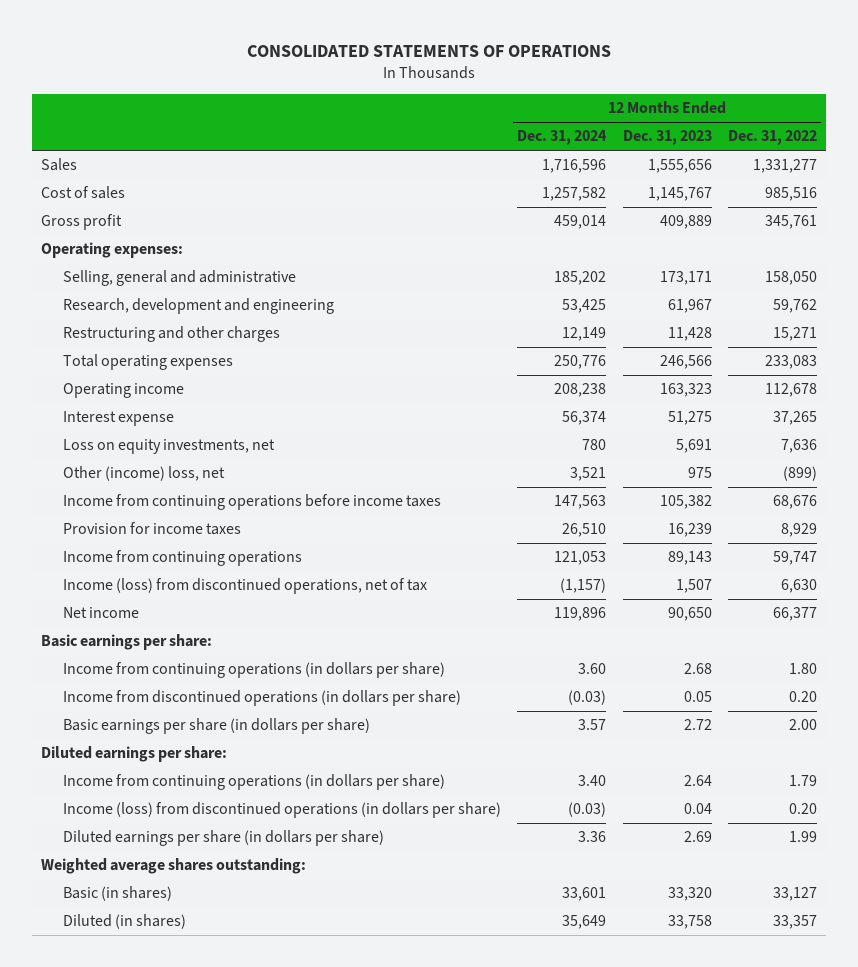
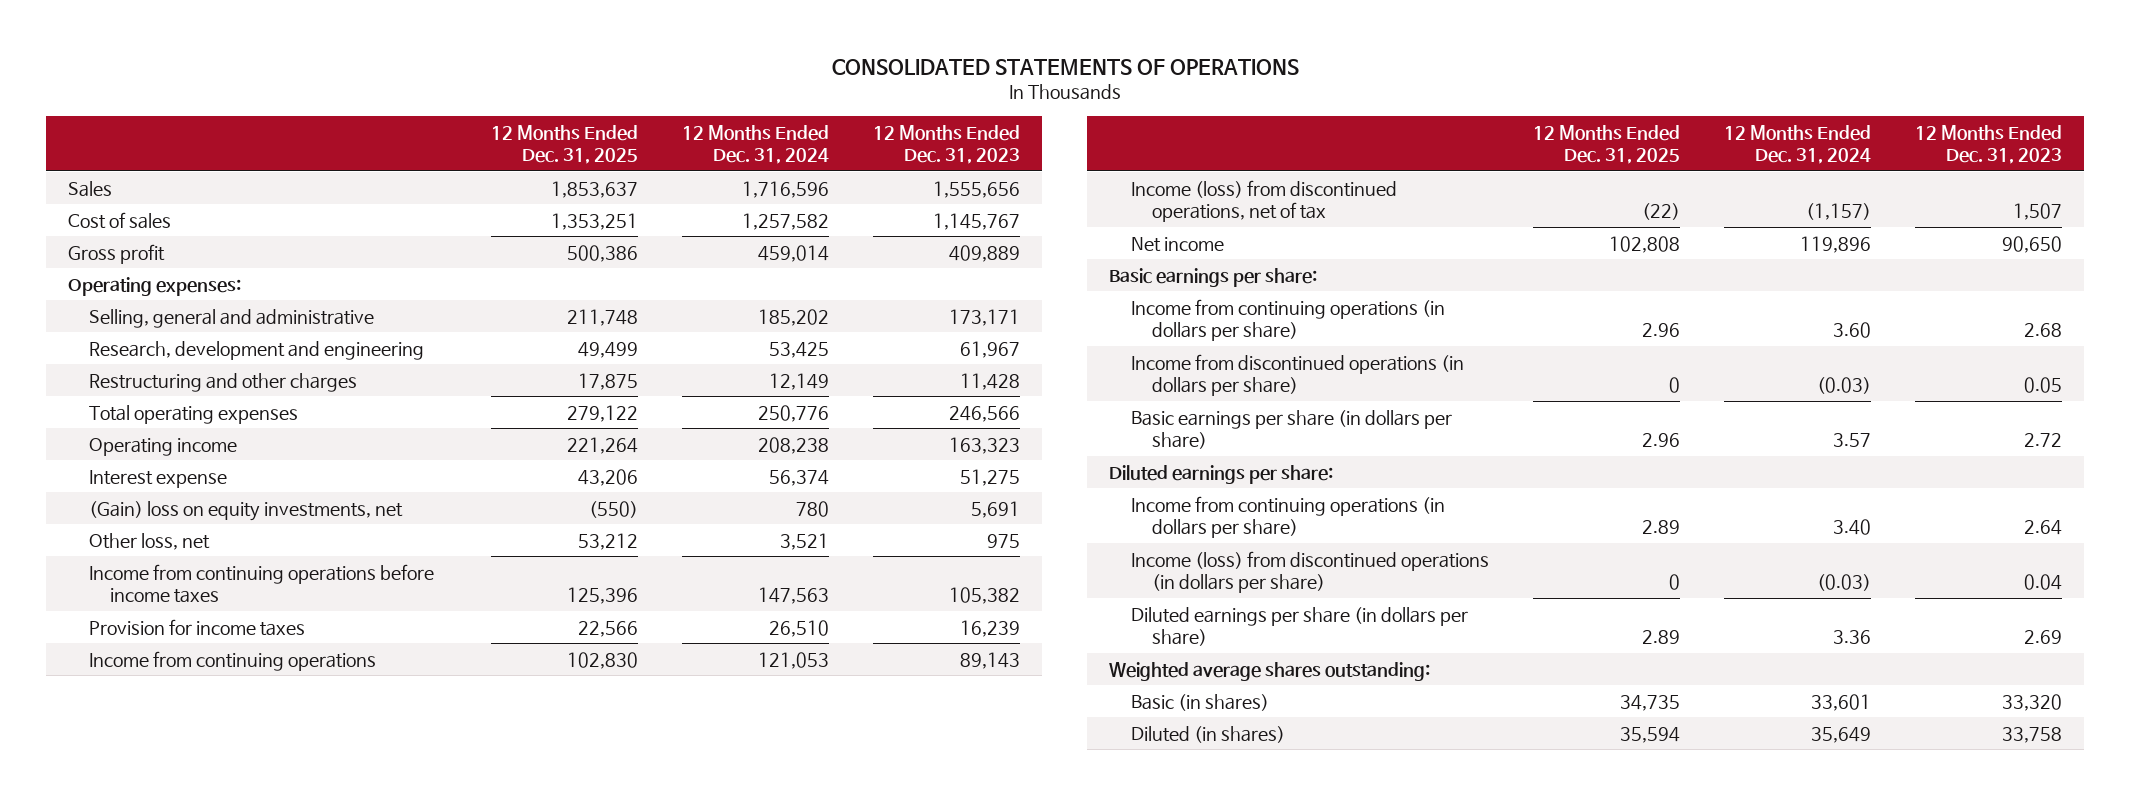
[728,130,818,146] Dec. 31, 2022 -> none
none -> [490,124,638,165] 12 Months Ended Dec. 31, 2025
[62,439,275,455] Loss on equity investments, net -> [88,500,403,521] (Gain) loss on equity investments, net
[62,466,225,482] Other (income) loss, net -> [88,532,210,550] Other loss, net

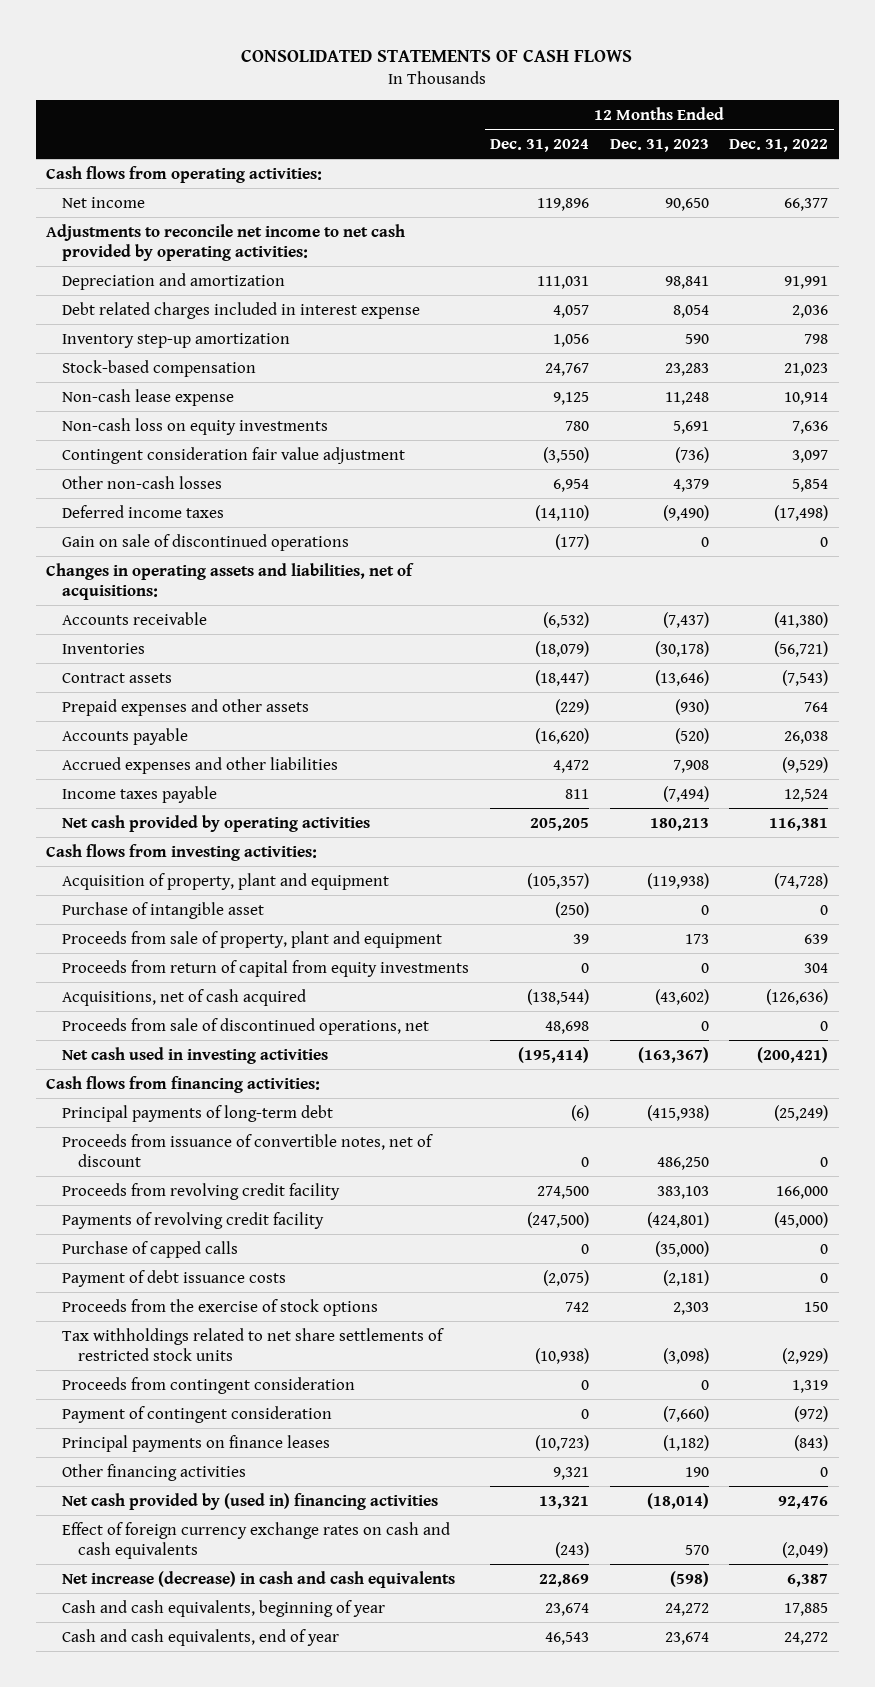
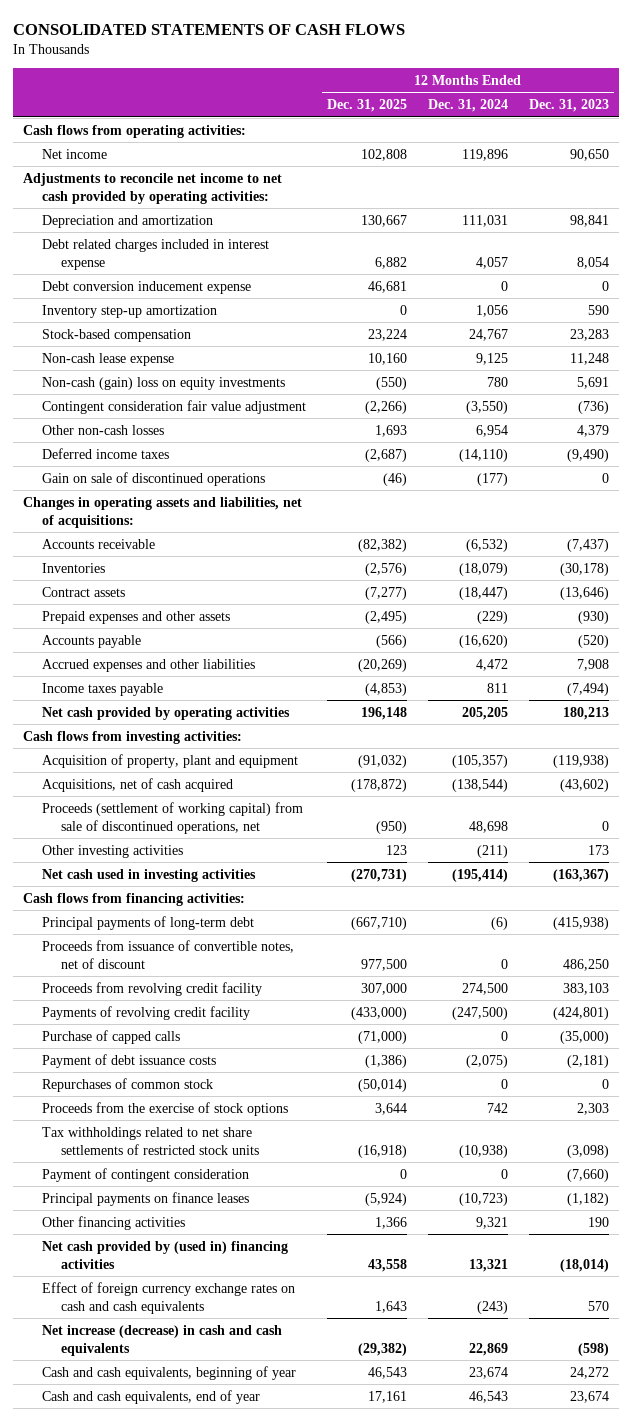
[729,138,829,152] Dec. 31, 2022 -> none
none -> [326,99,407,113] Dec. 31, 2025
none -> [42,280,252,294] Debt conversion inducement expense
[62,417,329,435] Non-cash loss on equity investments -> [42,376,286,390] Non-cash (gain) loss on equity investments
[62,901,265,919] Purchase of intangible asset -> none
[62,930,443,948] Proceeds from sale of property, plant and equipment -> none
[62,959,470,977] Proceeds from return of capital from equity investments -> none
[62,1017,430,1035] Proceeds from sale of discontinued operations, net -> [42,801,304,834] Proceeds (settlement of working capital) from sale of discontinued operations, net
none -> [42,844,184,858] Other investing activities
none -> [42,1077,214,1092] Repurchases of common stock
[62,1376,356,1394] Proceeds from contingent consideration -> none

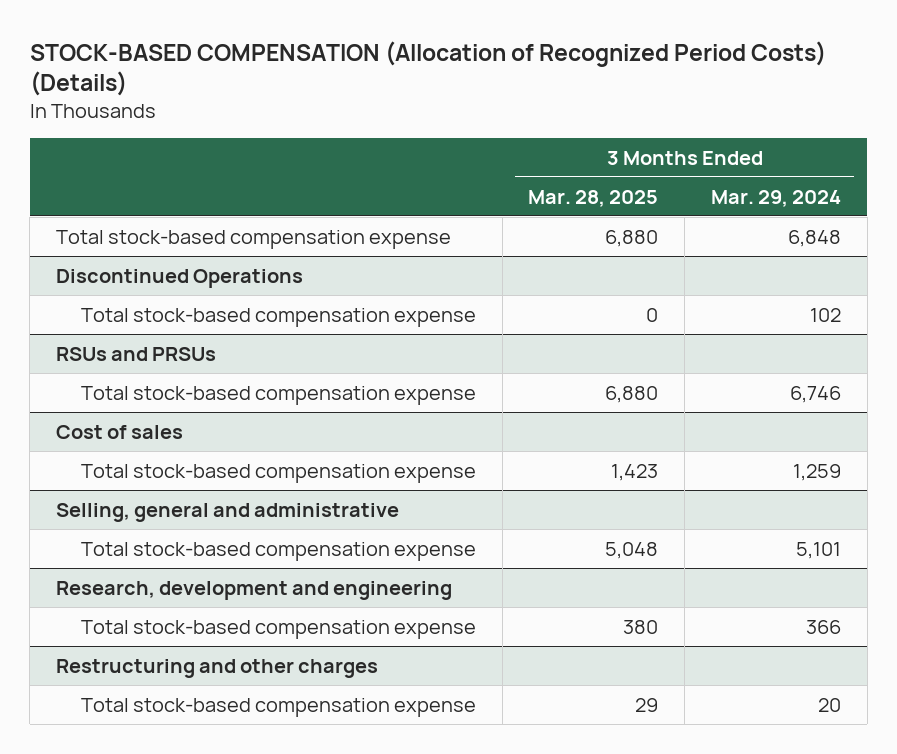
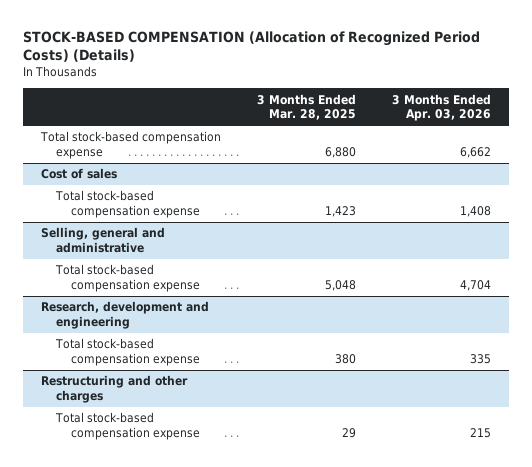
[711,189,842,207] Mar. 29, 2024 -> none
none -> [391,93,491,122] 3 Months Ended Apr. 03, 2026
[56,268,304,288] Discontinued Operations -> none
[80,307,476,327] Total stock-based compensation expense -> none
[56,346,217,361] RSUs and PRSUs -> none
[80,385,476,405] Total stock-based compensation expense -> none

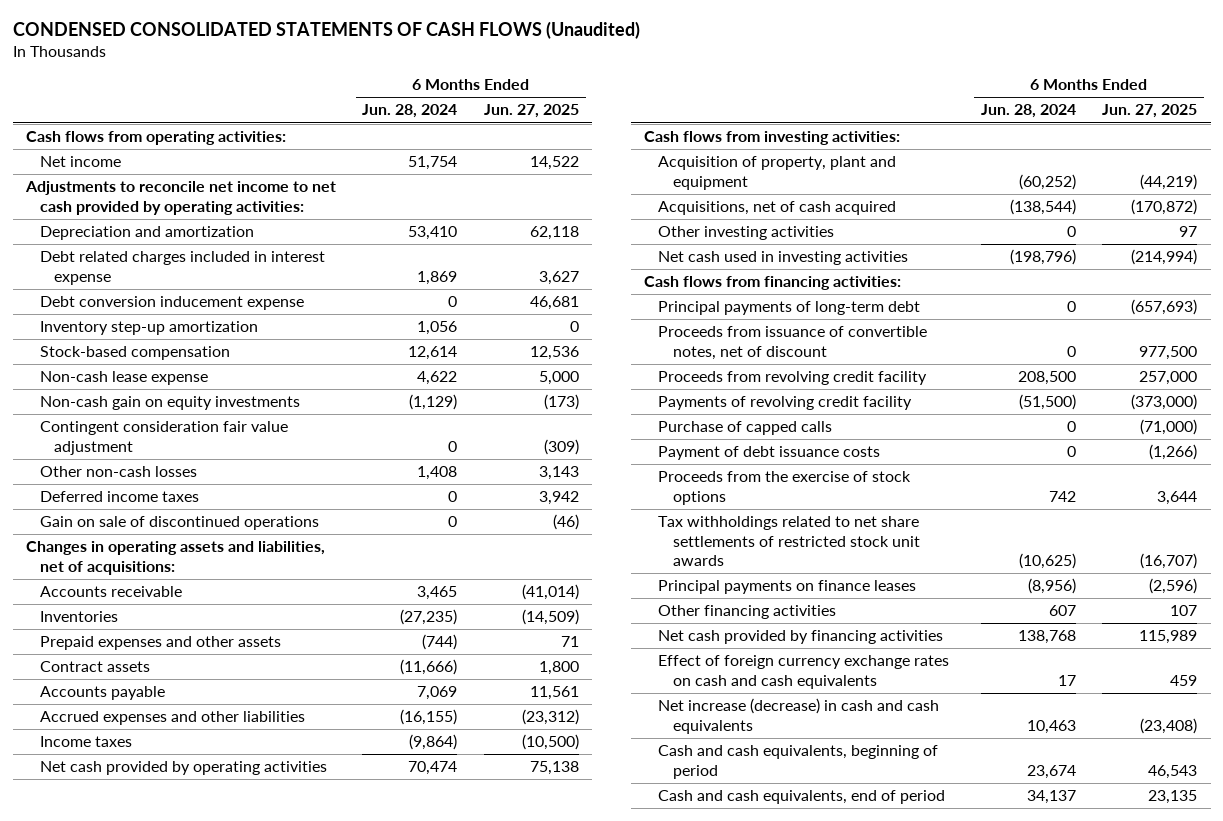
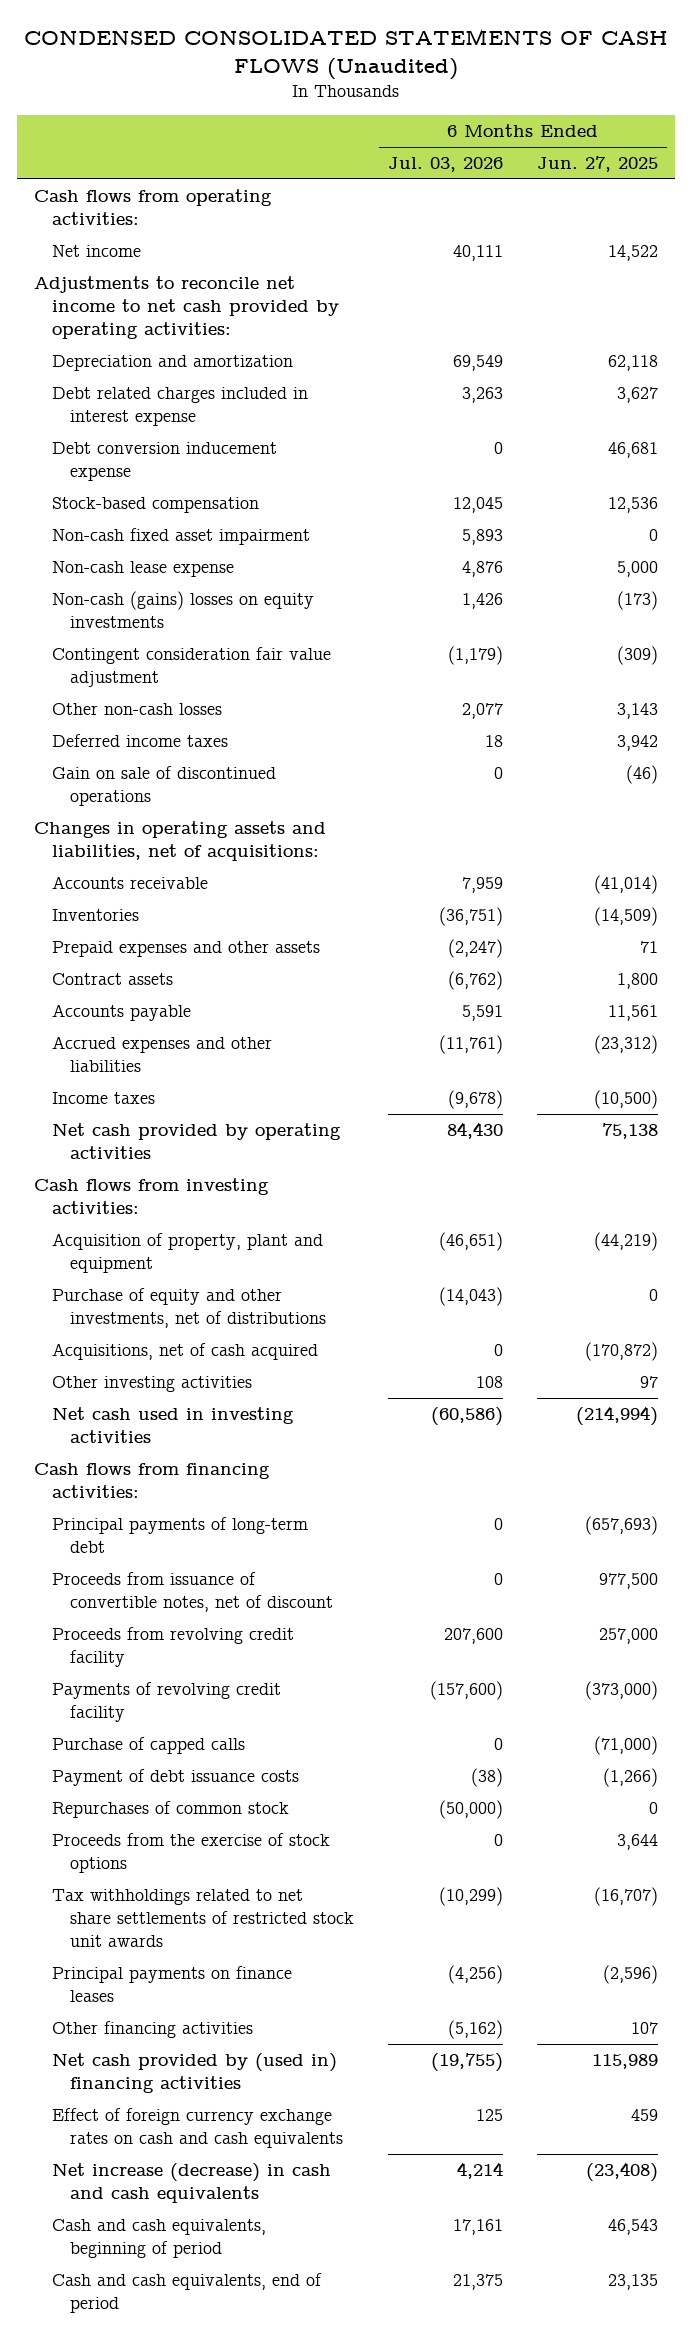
[362,104,458,119] Jun. 28, 2024 -> none
none -> [387,157,503,173] Jul. 03, 2026
[40,321,259,336] Inventory step-up amortization -> none
none -> [52,528,311,546] Non-cash fixed asset impairment
[40,396,301,411] Non-cash gain on equity investments -> [52,591,315,629] Non-cash (gains) losses on equity investments
none -> [52,1288,326,1329] Purchase of equity and other investments, net of distributions
none -> [52,1801,290,1819] Repurchases of common stock
[658,630,944,645] Net cash provided by financing activities -> [52,2053,338,2094] Net cash provided by (used in) financing activities

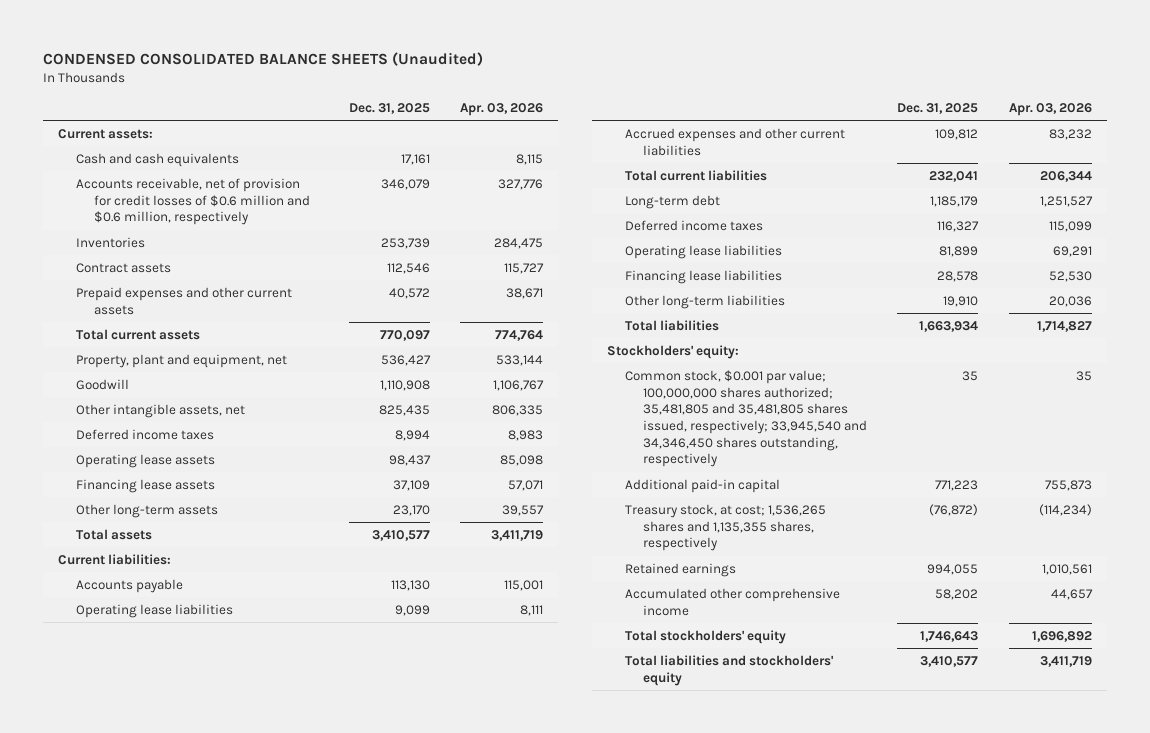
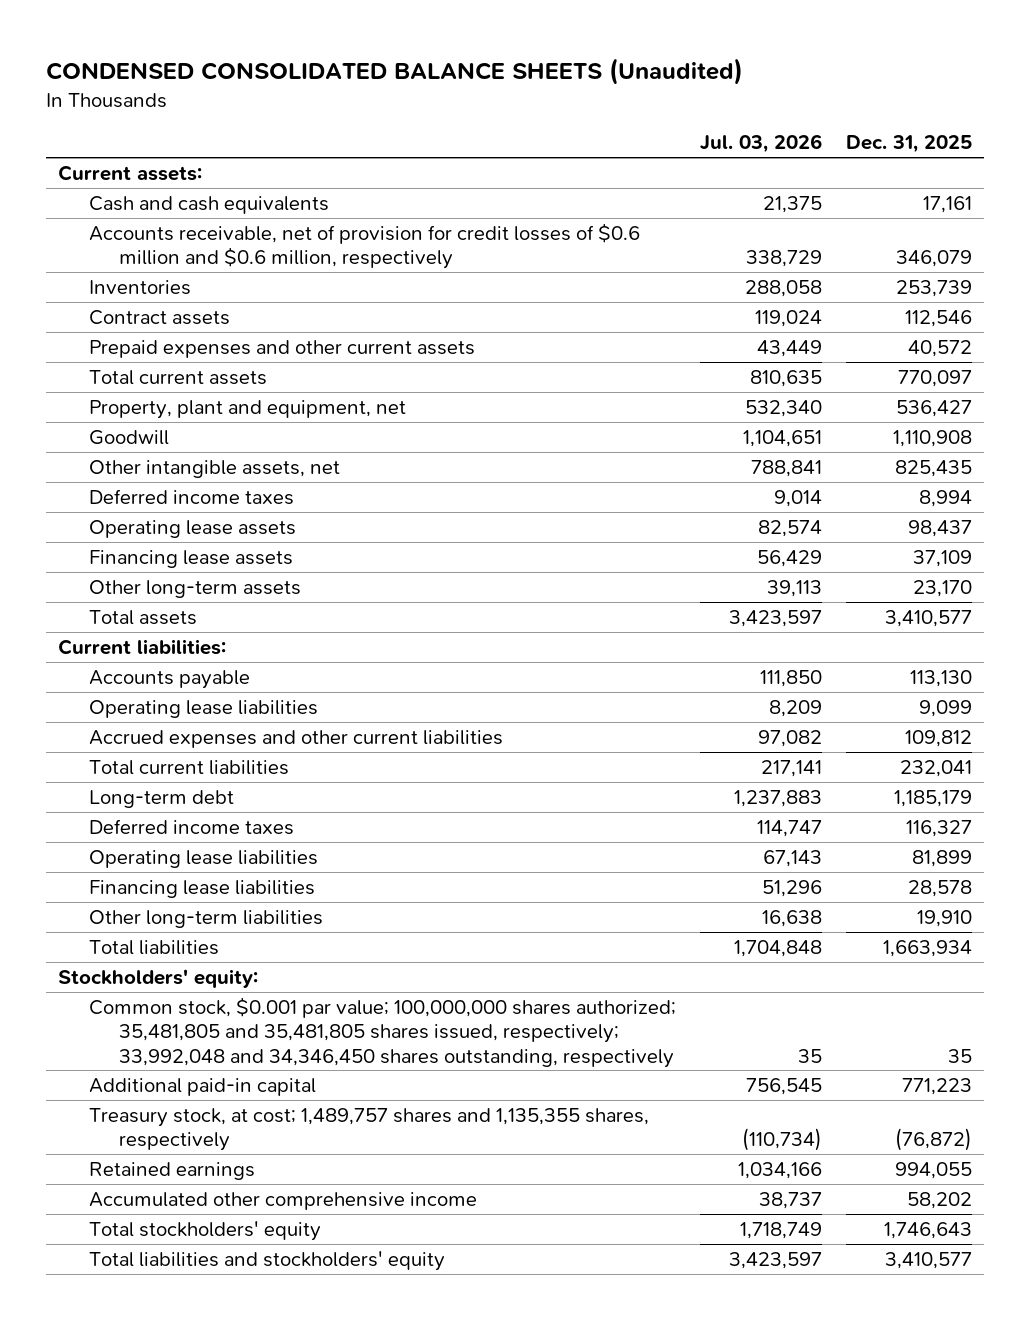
[460,102,544,116] Apr. 03, 2026 -> none
none -> [699,134,822,154] Jul. 03, 2026
[624,369,867,468] Common stock, $0.001 par value; 100,000,000 shares authorized; 35,481,805 and 35,481,805 shares issued, respectively; 33,945,540 and 34,346,450 shares outstanding, respectively -> [88,996,676,1068] Common stock, $0.001 par value; 100,000,000 shares authorized; 35,481,805 and 35,481,805 shares issued, respectively; 33,992,048 and 34,346,450 shares outstanding, respectively
[624,503,826,552] Treasury stock, at cost; 1,536,265 shares and 1,135,355 shares, respectively -> [88,1107,649,1152] Treasury stock, at cost; 1,489,757 shares and 1,135,355 shares, respectively

